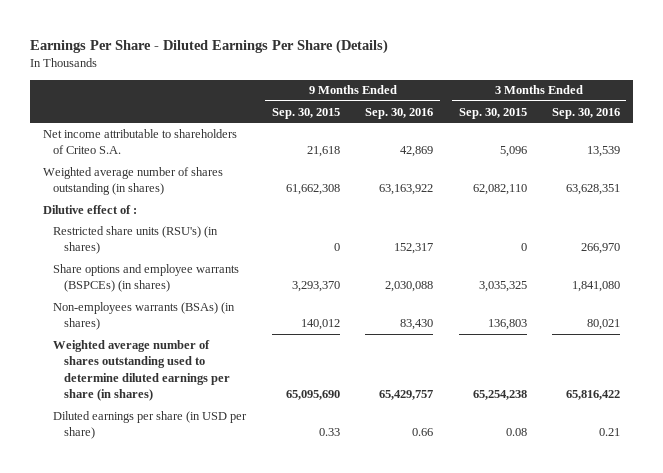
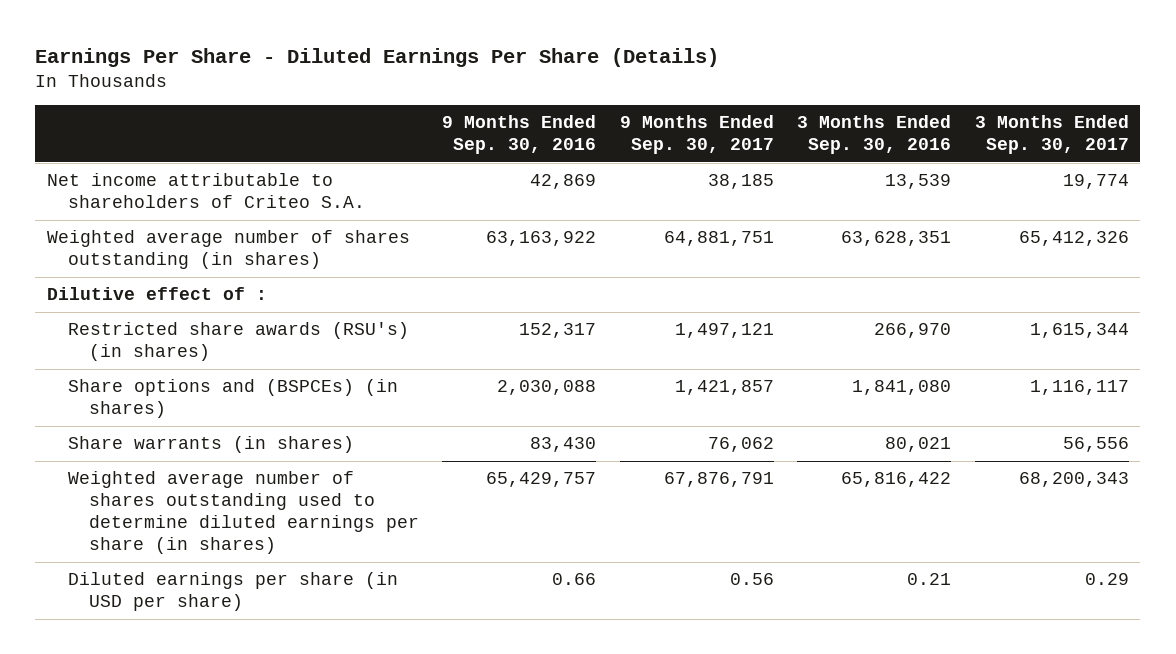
[271,107,340,119] Sep. 30, 2015 -> none
[458,107,527,119] Sep. 30, 2015 -> none
none -> [619,115,774,155] 9 Months Ended Sep. 30, 2017
none -> [974,115,1129,155] 3 Months Ended Sep. 30, 2017
[53,225,219,255] Restricted share units (RSU's) (in shares) -> [67,322,409,362] Restricted share awards (RSU's) (in shares)
[53,263,240,293] Share options and employee warrants (BSPCEs) (in shares) -> [67,379,398,419] Share options and (BSPCEs) (in shares)
[53,301,236,331] Non-employees warrants (BSAs) (in shares) -> [67,436,354,454] Share warrants (in shares)

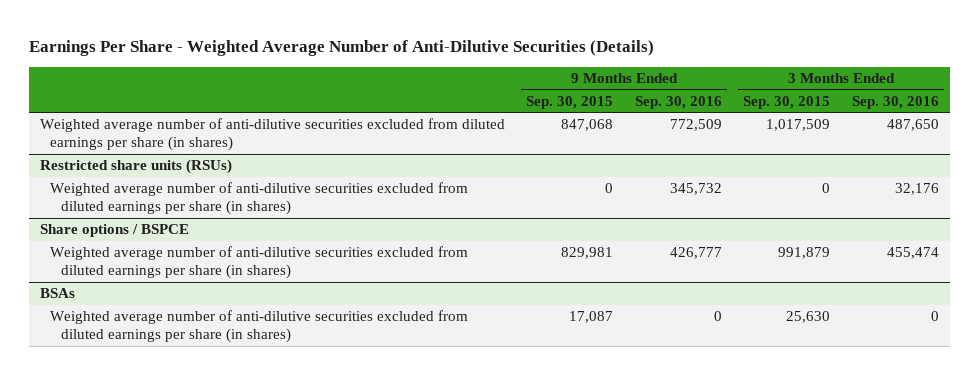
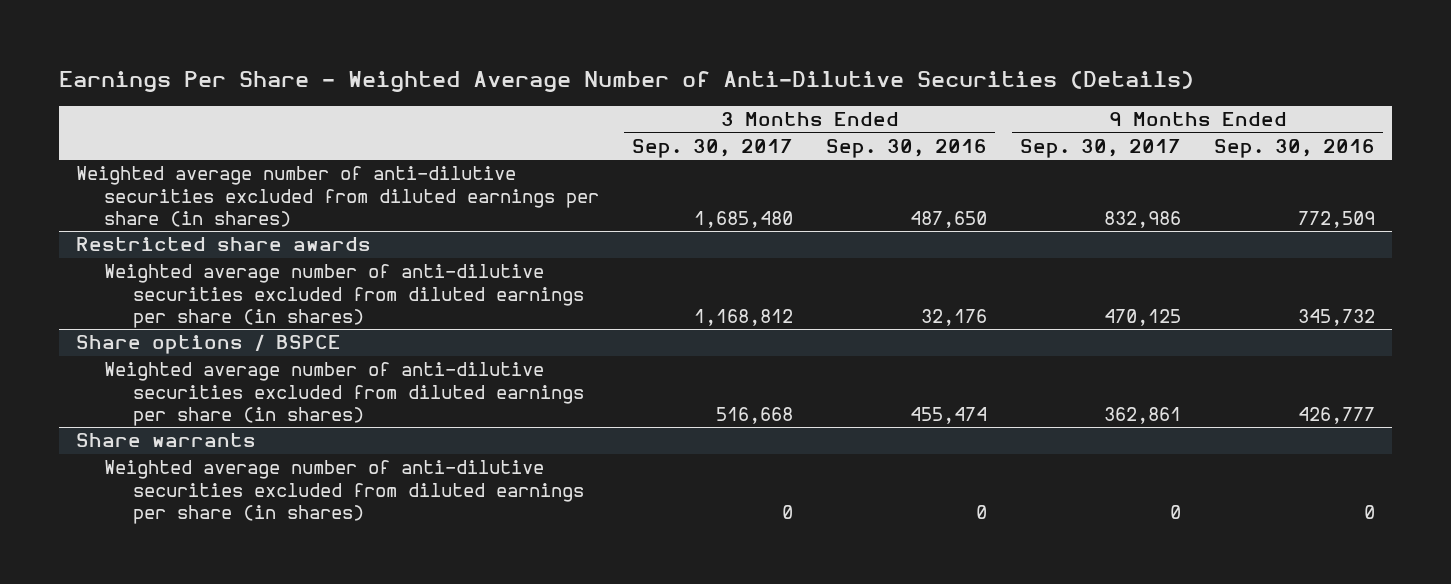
[526,95,614,109] Sep. 30, 2015 -> none
[743,95,831,109] Sep. 30, 2015 -> none
none -> [632,138,794,158] Sep. 30, 2017
none -> [1020,138,1182,158] Sep. 30, 2017
[39,159,232,175] Restricted share units (RSUs) -> [75,237,371,252] Restricted share awards
[39,288,75,299] BSAs -> [75,433,256,448] Share warrants

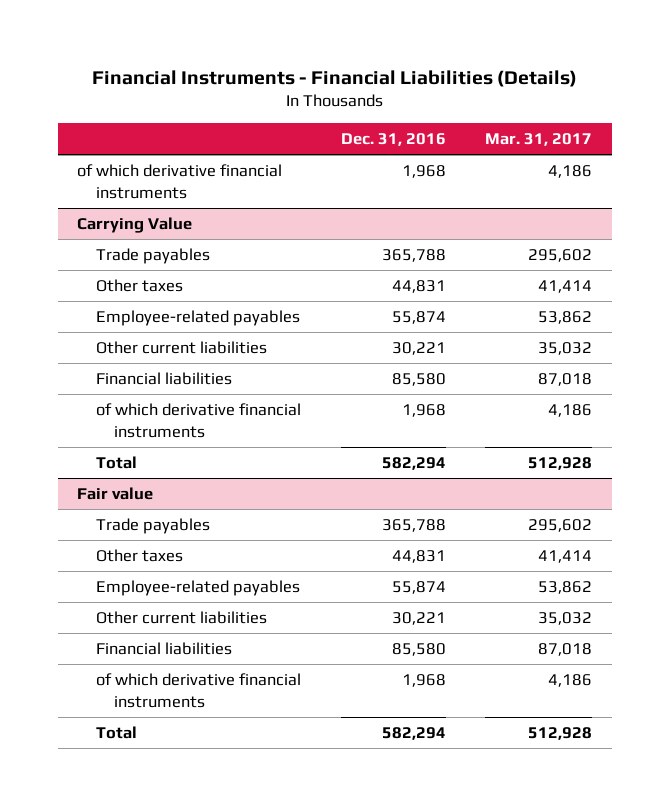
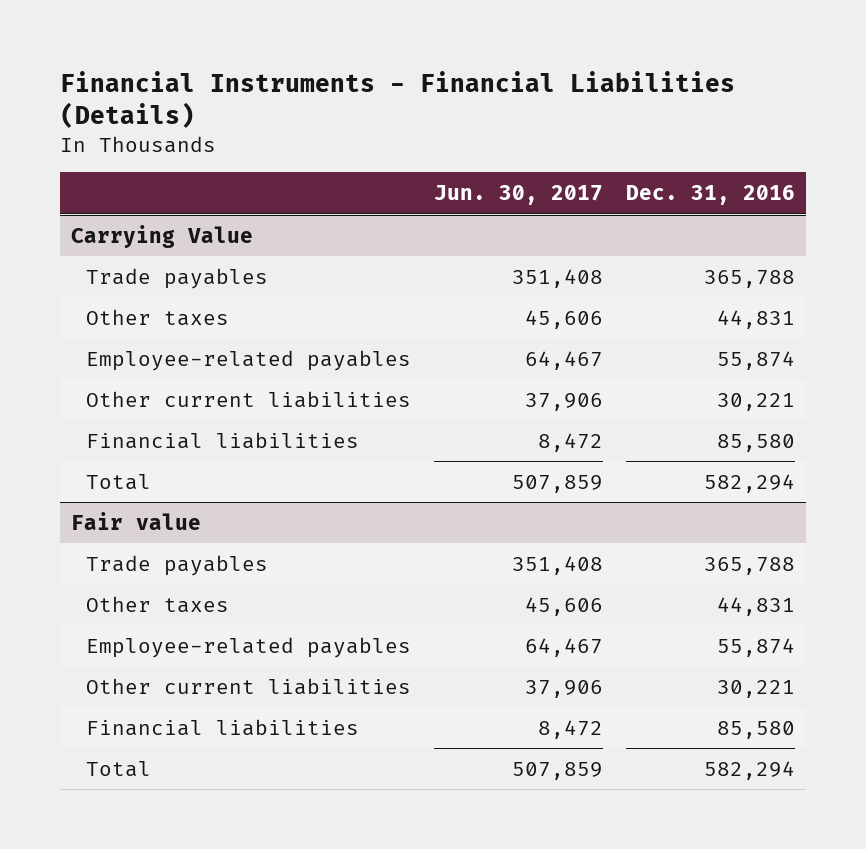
[485,133,593,147] Mar. 31, 2017 -> none
none -> [433,185,603,206] Jun. 30, 2017
[77,164,283,199] of which derivative financial instruments -> none
[95,403,301,438] of which derivative financial instruments -> none
[95,673,301,708] of which derivative financial instruments -> none

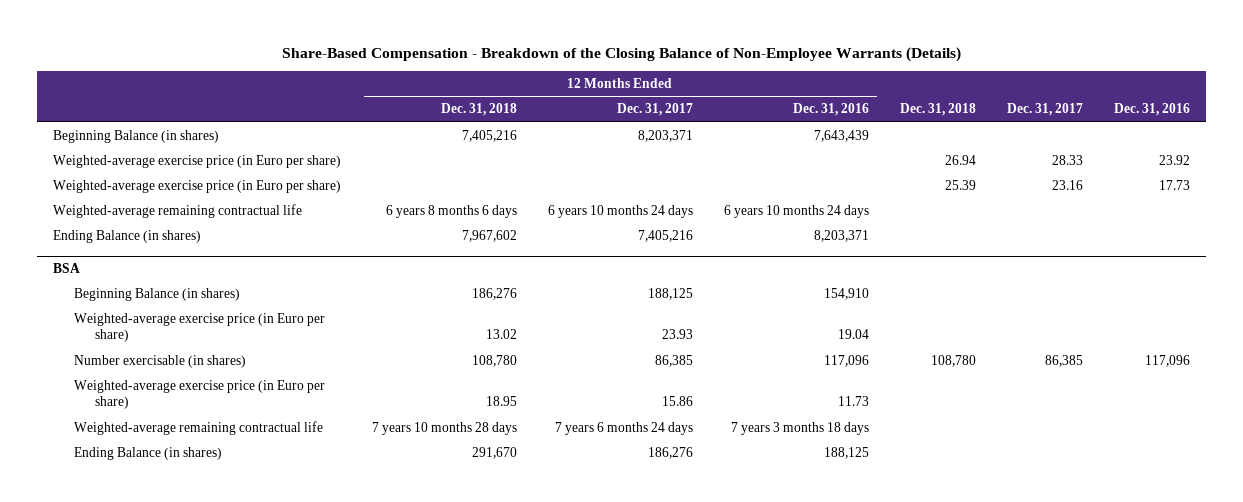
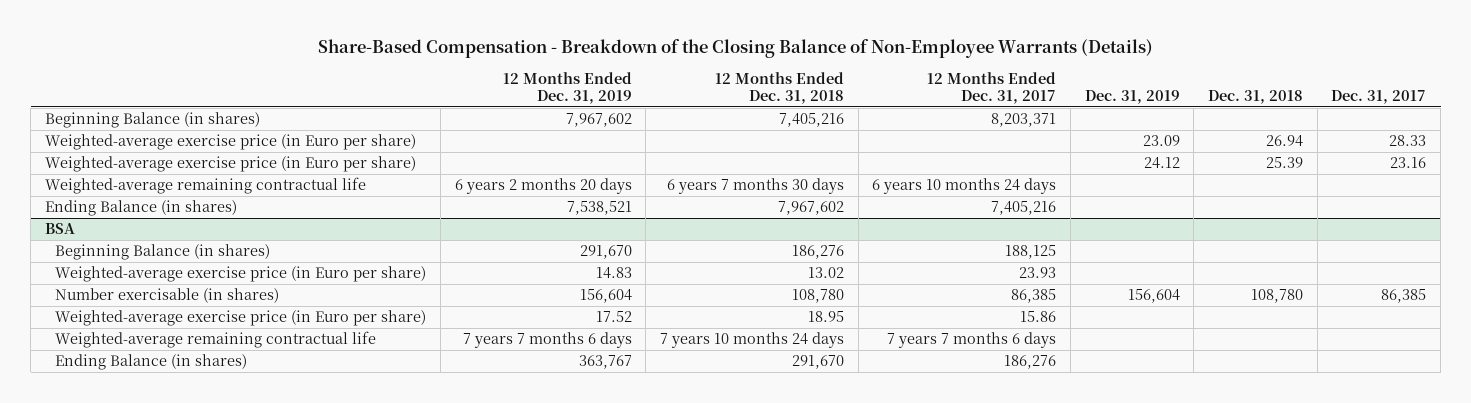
[793,103,870,117] Dec. 31, 2016 -> none
[1114,103,1191,117] Dec. 31, 2016 -> none
none -> [502,71,632,104] 12 Months Ended Dec. 31, 2019
none -> [1084,89,1180,104] Dec. 31, 2019
[385,204,517,218] 6 years 8 months 6 days -> [667,178,845,195] 6 years 7 months 30 days
[371,421,517,435] 7 years 10 months 28 days -> [660,332,845,349] 7 years 10 months 24 days
[554,421,693,435] 7 years 6 months 24 days -> [887,332,1057,349] 7 years 7 months 6 days

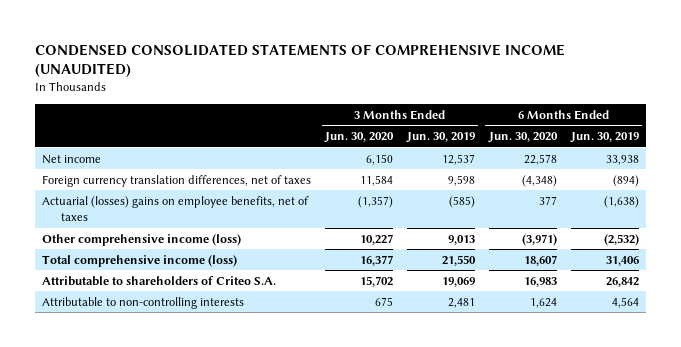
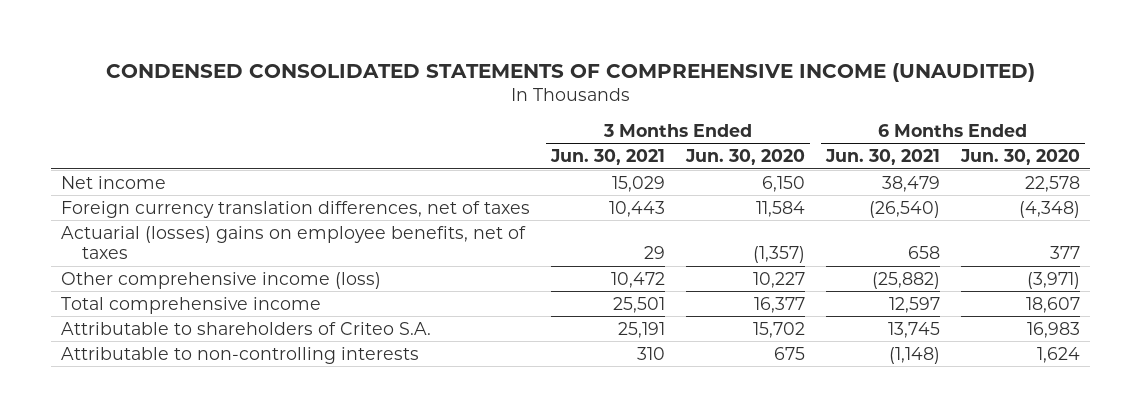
[405,132,475,144] Jun. 30, 2019 -> none
[569,132,639,144] Jun. 30, 2019 -> none
none -> [550,149,666,166] Jun. 30, 2021
none -> [825,149,941,166] Jun. 30, 2021
[42,254,238,267] Total comprehensive income (loss) -> [61,296,322,314] Total comprehensive income

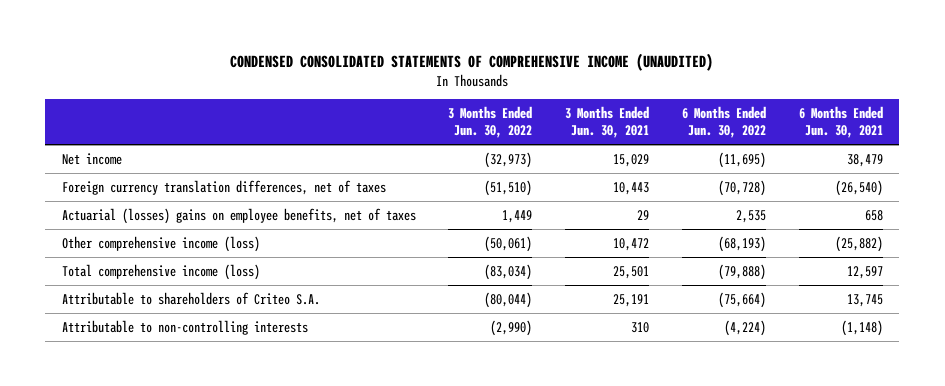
[685,149,806,166] Jun. 30, 2020 -> none
[960,149,1081,166] Jun. 30, 2020 -> none
none -> [448,106,533,139] 3 Months Ended Jun. 30, 2022
none -> [682,106,767,139] 6 Months Ended Jun. 30, 2022
[61,296,322,314] Total comprehensive income -> [61,263,260,280] Total comprehensive income (loss)

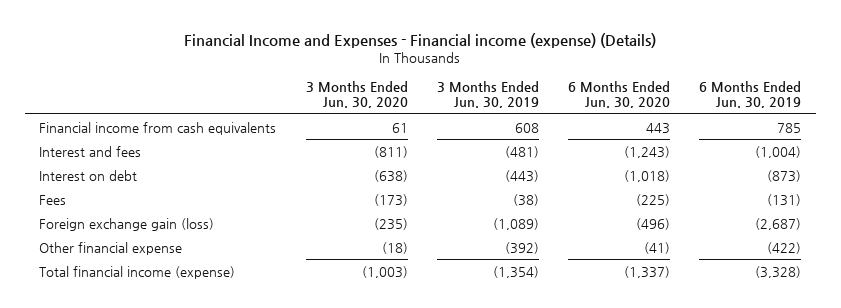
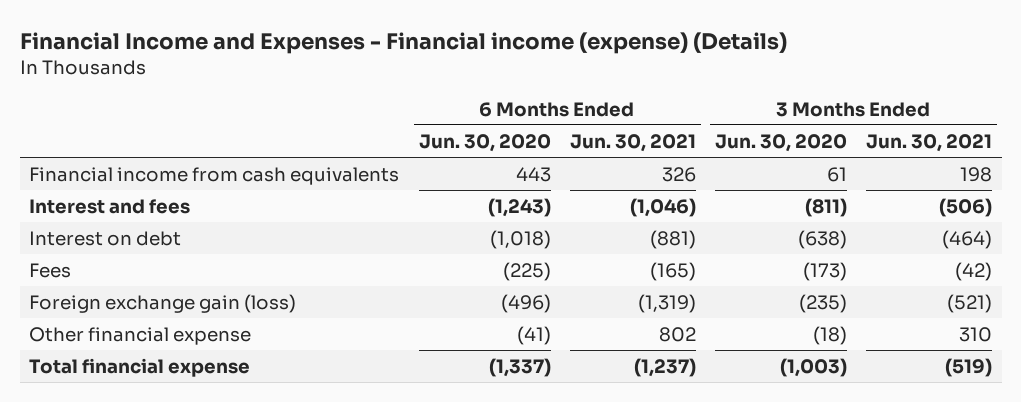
[436,80,539,109] 3 Months Ended Jun. 30, 2019 -> none
[699,80,802,109] 6 Months Ended Jun. 30, 2019 -> none
none -> [569,133,696,152] Jun. 30, 2021
none -> [866,133,993,152] Jun. 30, 2021
[39,265,236,279] Total financial income (expense) -> [29,357,251,377] Total financial expense

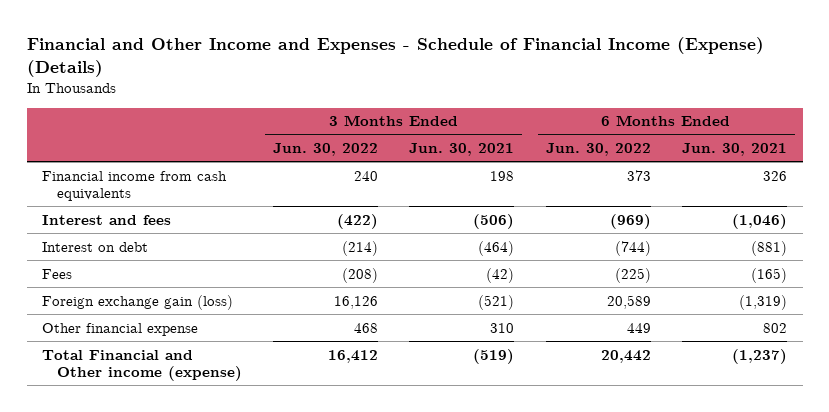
[19,31,787,54] Financial Income and Expenses - Financial income (expense) (Details) -> [26,36,764,77] Financial and Other Income and Expenses - Schedule of Financial Income (Expense) (Details)
[418,133,551,152] Jun. 30, 2020 -> none
[714,133,847,152] Jun. 30, 2020 -> none
none -> [273,142,379,156] Jun. 30, 2022
none -> [545,142,651,156] Jun. 30, 2022
[29,357,251,377] Total financial expense -> [42,349,242,382] Total Financial and Other income (expense)

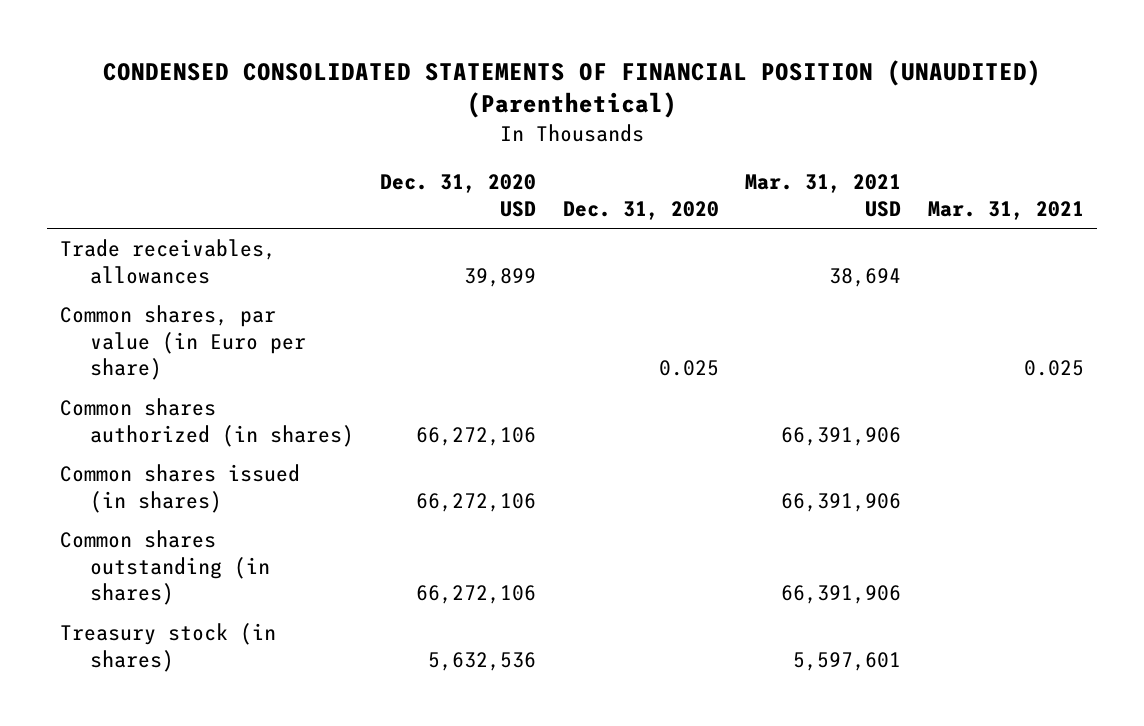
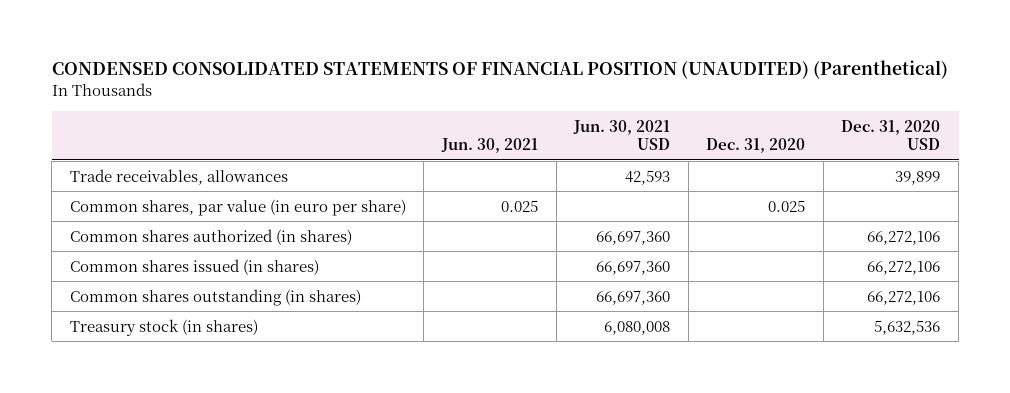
[745,174,902,217] Mar. 31, 2021 USD -> none
[927,200,1084,220] Mar. 31, 2021 -> none
none -> [440,138,538,154] Jun. 30, 2021
none -> [573,119,671,151] Jun. 30, 2021 USD
[60,305,306,381] Common shares, par value (in Euro per share) -> [69,198,406,216] Common shares, par value (in euro per share)

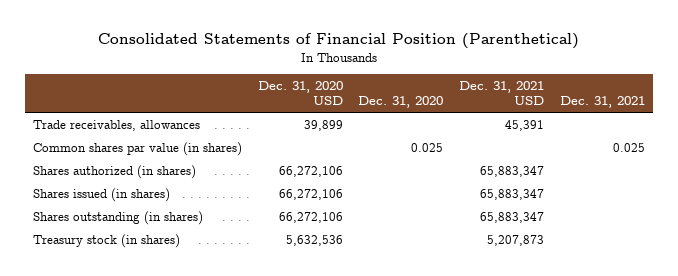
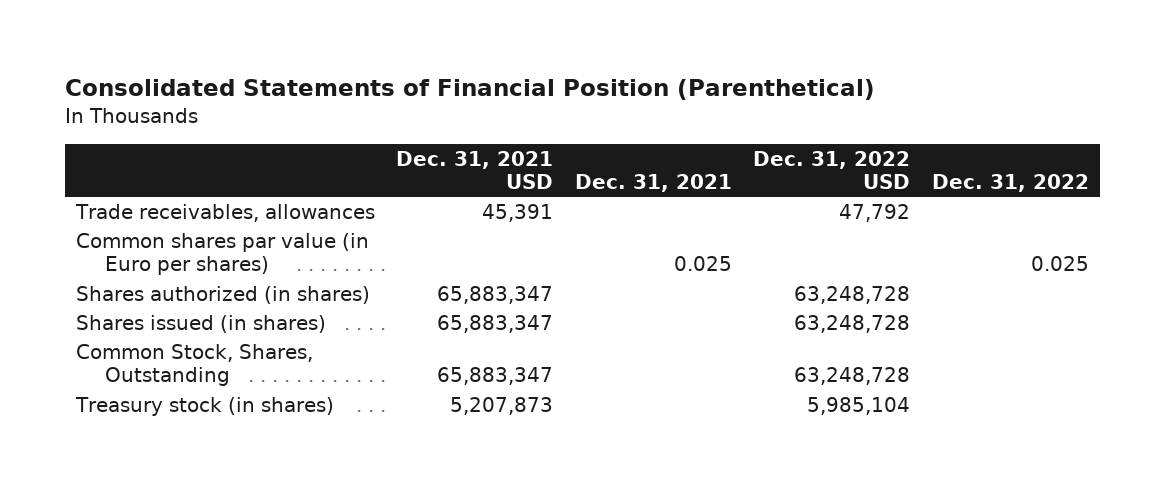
[257,81,343,106] Dec. 31, 2020 USD -> none
[358,96,444,109] Dec. 31, 2020 -> none
none -> [753,150,911,189] Dec. 31, 2022 USD
none -> [931,173,1089,192] Dec. 31, 2022
[32,141,242,156] Common shares par value (in shares) -> [75,233,369,276] Common shares par value (in Euro per shares)
[32,210,203,225] Shares outstanding (in shares) -> [75,344,313,387] Common Stock, Shares, Outstanding

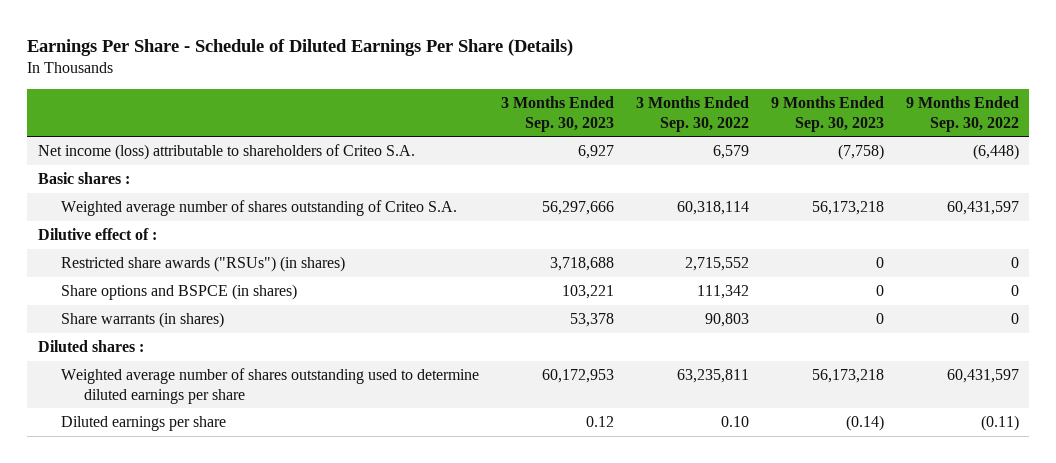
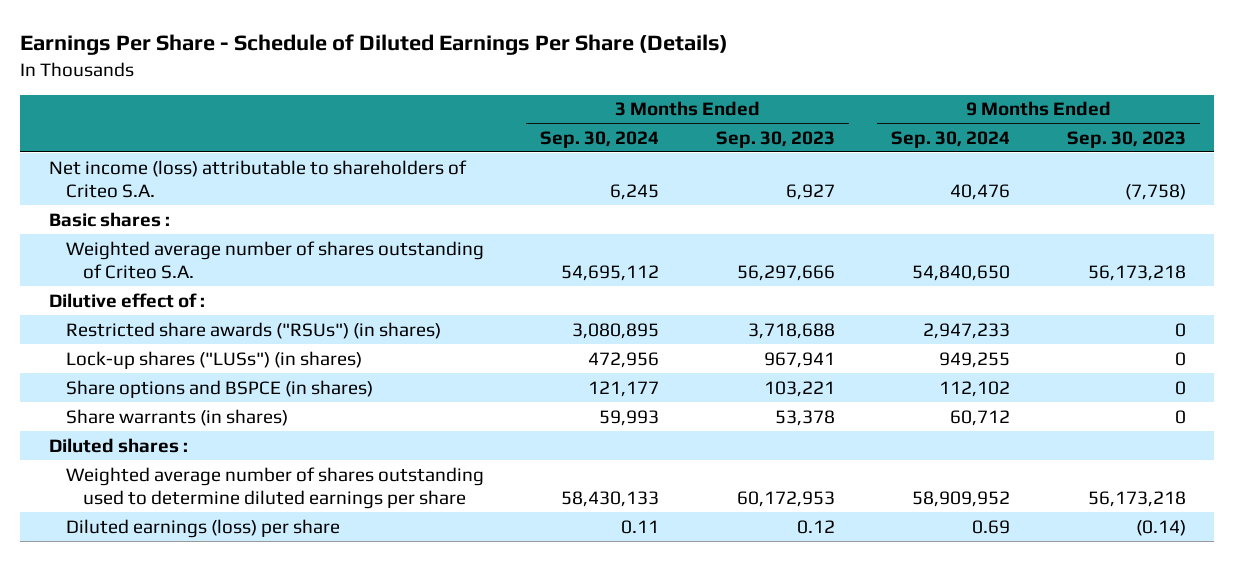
[635,96,749,132] 3 Months Ended Sep. 30, 2022 -> none
[905,96,1019,132] 9 Months Ended Sep. 30, 2022 -> none
none -> [540,130,660,148] Sep. 30, 2024
none -> [891,130,1011,148] Sep. 30, 2024
none -> [65,350,362,369] Lock-up shares ("LUSs") (in shares)
[60,416,226,432] Diluted earnings per share -> [65,518,340,538] Diluted earnings (loss) per share

